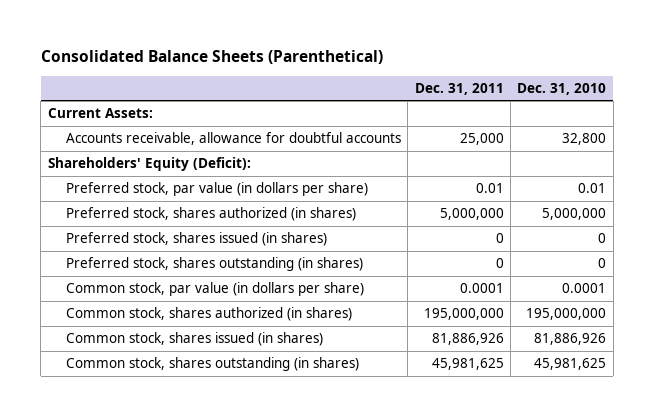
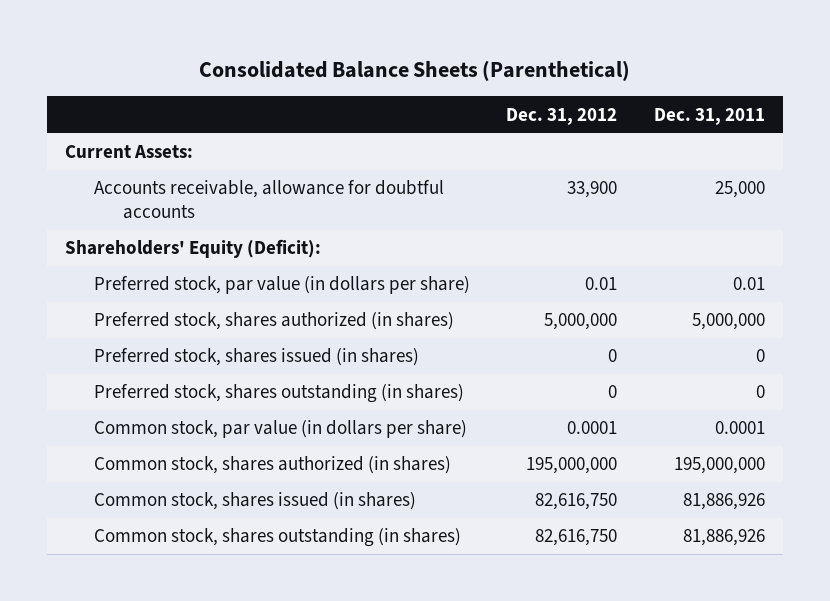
[517,82,607,95] Dec. 31, 2010 -> none
none -> [506,107,618,125] Dec. 31, 2012
[431,358,504,371] 45,981,625 -> [682,529,765,547] 81,886,926

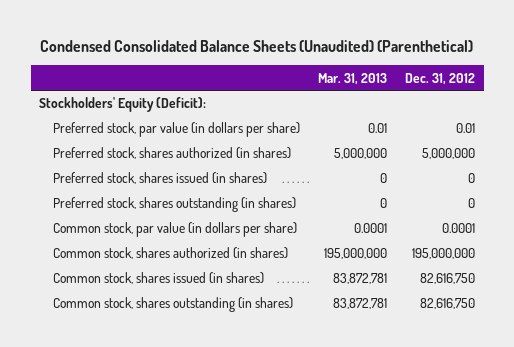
[198,60,630,82] Consolidated Balance Sheets (Parenthetical) -> [40,39,474,52] Condensed Consolidated Balance Sheets (Unaudited) (Parenthetical)
[653,107,765,125] Dec. 31, 2011 -> none
none -> [318,72,388,85] Mar. 31, 2013
[65,145,194,159] Current Assets: -> none
[94,180,445,220] Accounts receivable, allowance for doubtful accounts -> none
[65,239,322,259] Shareholders' Equity (Deficit): -> [39,97,207,113] Stockholders' Equity (Deficit):

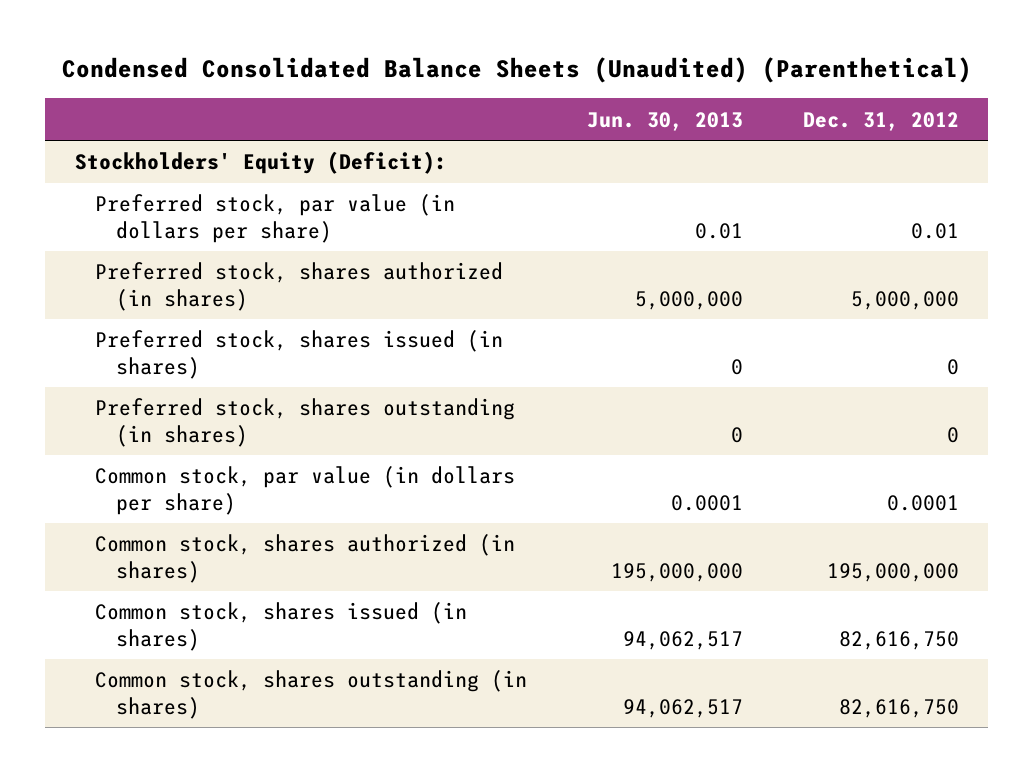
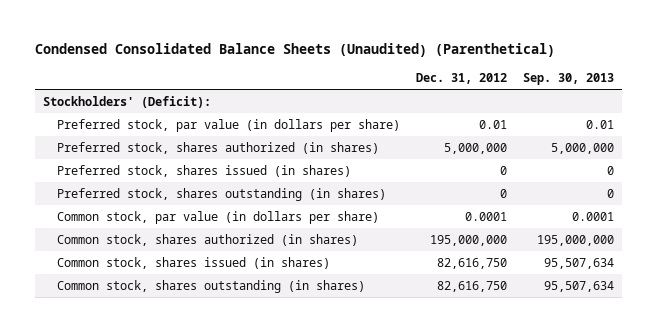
[586,111,743,131] Jun. 30, 2013 -> none
none -> [522,72,614,85] Sep. 30, 2013
[74,151,447,175] Stockholders' Equity (Deficit): -> [43,95,212,108] Stockholders' (Deficit):

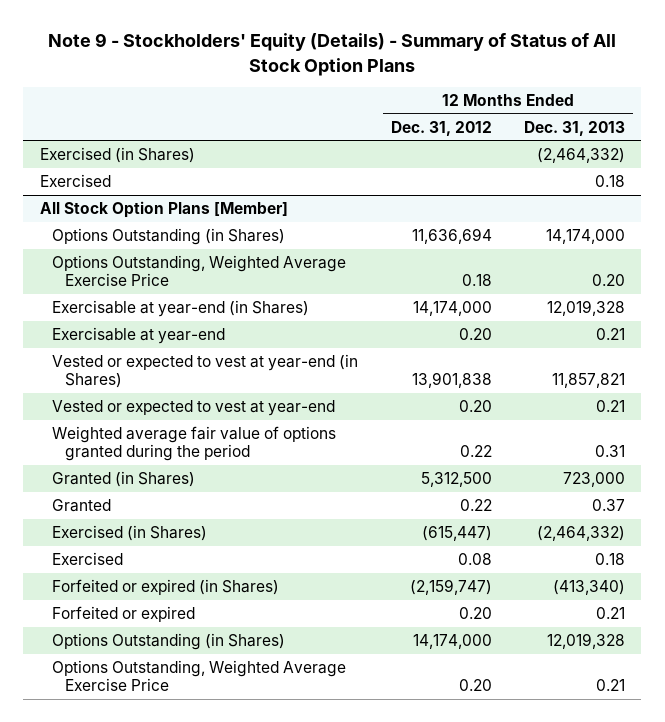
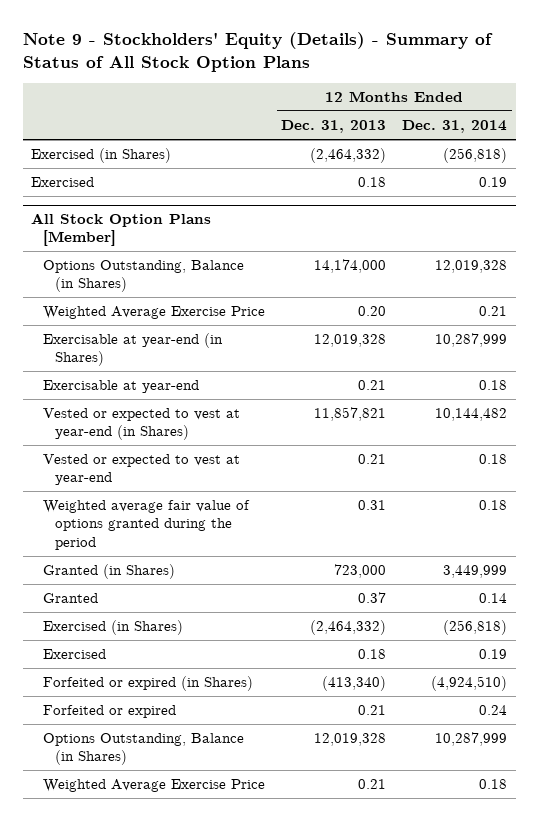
[390,120,492,136] Dec. 31, 2012 -> none
none -> [402,120,508,134] Dec. 31, 2014
[52,228,286,246] Options Outstanding (in Shares) -> [42,260,244,293] Options Outstanding, Balance (in Shares)
[52,255,347,287] Options Outstanding, Weighted Average Exercise Price -> [42,306,265,320] Weighted Average Exercise Price
[52,633,286,651] Options Outstanding (in Shares) -> [42,733,244,766] Options Outstanding, Balance (in Shares)
[52,660,347,692] Options Outstanding, Weighted Average Exercise Price -> [42,779,265,793] Weighted Average Exercise Price

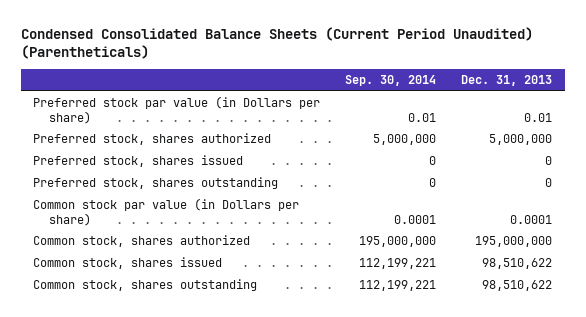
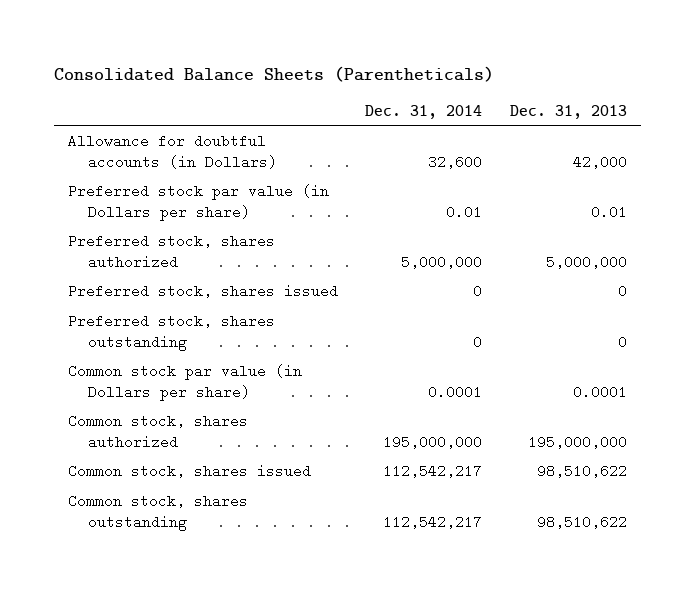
[20,27,533,60] Condensed Consolidated Balance Sheets (Current Period Unaudited) (Parentheticals) -> [54,65,495,82] Consolidated Balance Sheets (Parentheticals)
[345,75,437,87] Sep. 30, 2014 -> none
none -> [365,104,483,119] Dec. 31, 2014
none -> [68,133,277,169] Allowance for doubtful accounts (in Dollars)

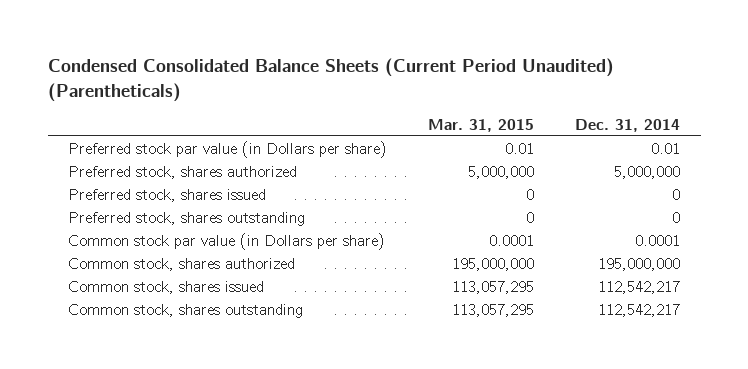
[54,65,495,82] Consolidated Balance Sheets (Parentheticals) -> [47,58,614,102] Condensed Consolidated Balance Sheets (Current Period Unaudited) (Parentheticals)
[509,104,627,119] Dec. 31, 2013 -> none
none -> [428,118,535,132] Mar. 31, 2015
[68,133,277,169] Allowance for doubtful accounts (in Dollars) -> none

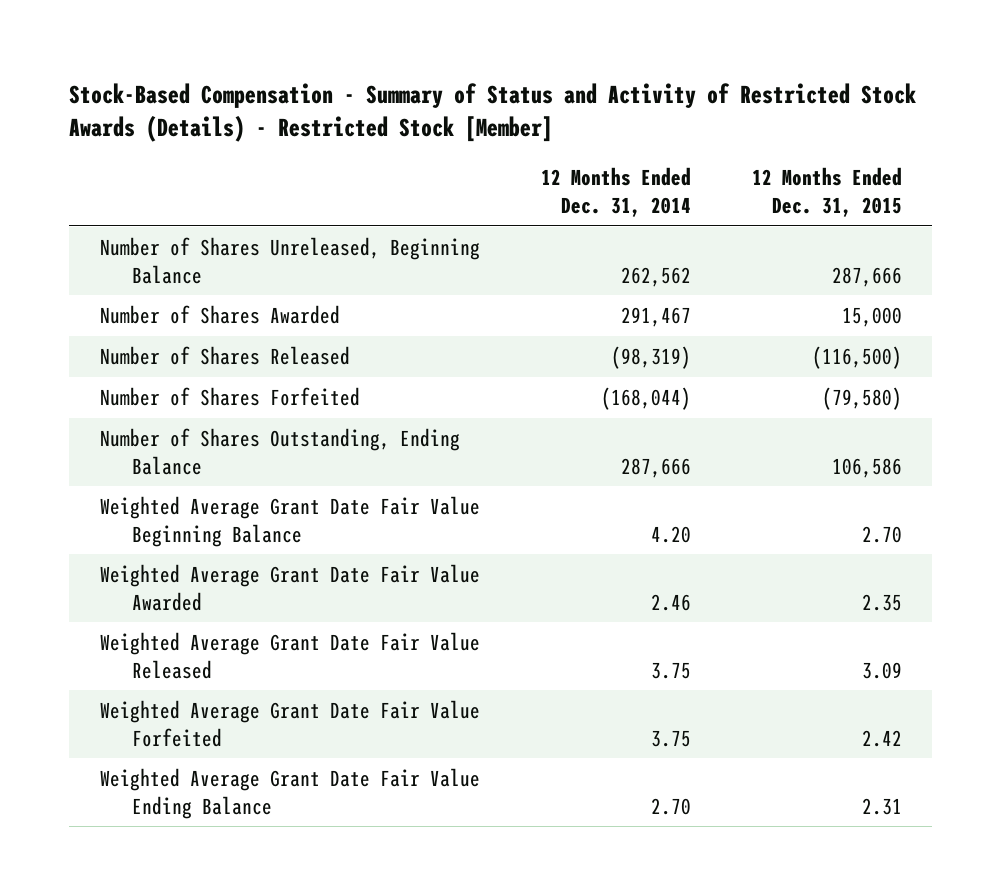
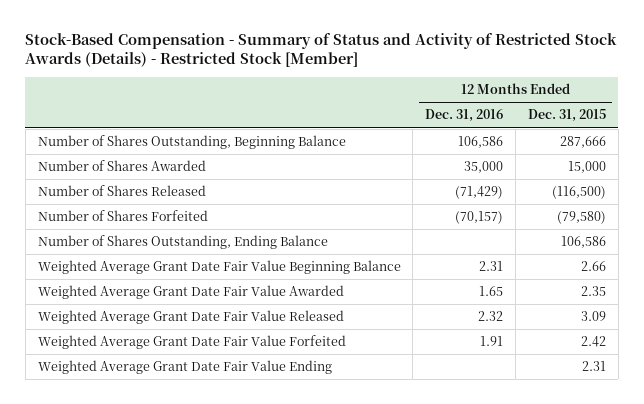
[540,167,691,217] 12 Months Ended Dec. 31, 2014 -> none
none -> [425,109,504,123] Dec. 31, 2016
[99,236,480,284] Number of Shares Unreleased, Beginning Balance -> [37,135,346,150] Number of Shares Outstanding, Beginning Balance
[861,525,902,543] 2.70 -> [580,261,606,272] 2.66
[99,767,480,819] Weighted Average Grant Date Fair Value Ending Balance -> [37,360,332,375] Weighted Average Grant Date Fair Value Ending

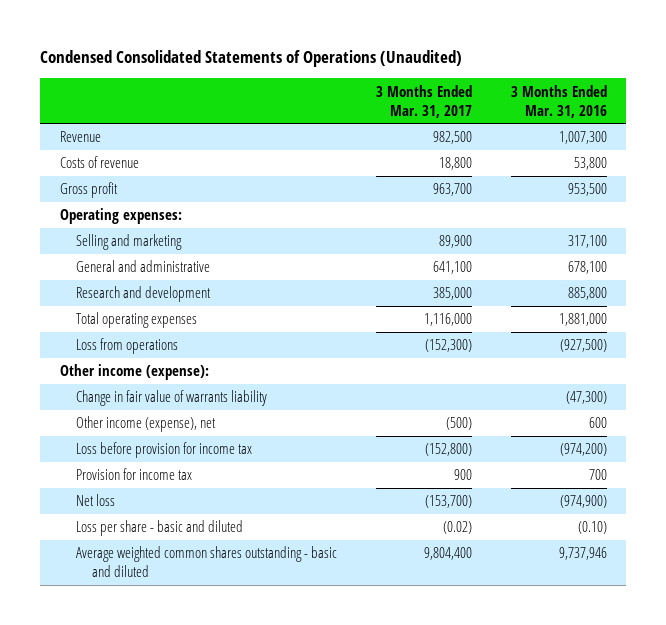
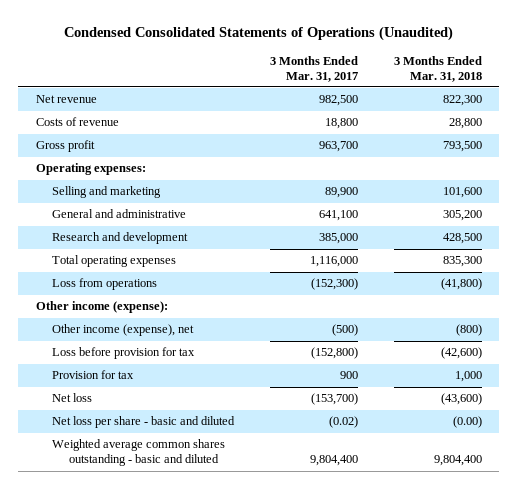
[510,84,607,118] 3 Months Ended Mar. 31, 2016 -> none
none -> [393,55,482,82] 3 Months Ended Mar. 31, 2018
[59,131,101,143] Revenue -> [35,95,97,104] Net revenue
[75,390,267,407] Change in fair value of warrants liability -> none
[75,442,252,459] Loss before provision for income tax -> [52,347,196,360] Loss before provision for tax
[75,468,192,481] Provision for income tax -> [52,370,135,380] Provision for tax
[75,520,243,537] Loss per share - basic and diluted -> [52,416,236,429] Net loss per share - basic and diluted
[75,546,337,578] Average weighted common shares outstanding - basic and diluted -> [52,439,226,467] Weighted average common shares outstanding - basic and diluted

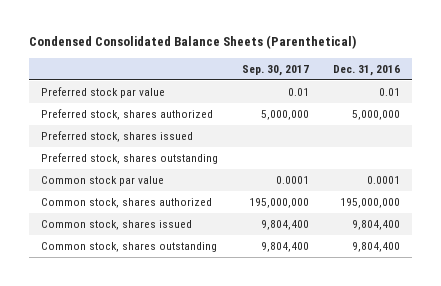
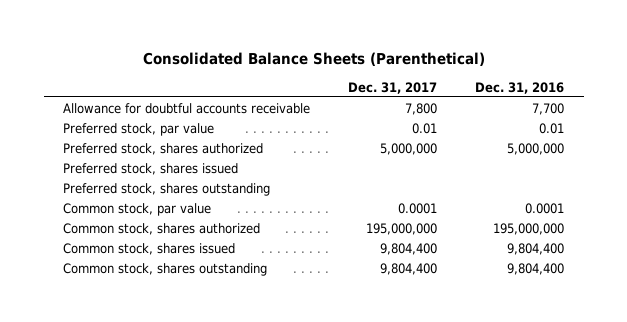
[28,35,356,50] Condensed Consolidated Balance Sheets (Parenthetical) -> [142,51,485,66] Consolidated Balance Sheets (Parenthetical)
[241,64,309,76] Sep. 30, 2017 -> none
none -> [348,81,438,94] Dec. 31, 2017
none -> [62,102,310,114] Allowance for doubtful accounts receivable
[40,87,165,99] Preferred stock par value -> [62,122,214,136] Preferred stock, par value
[40,176,164,187] Common stock par value -> [62,202,211,216] Common stock, par value

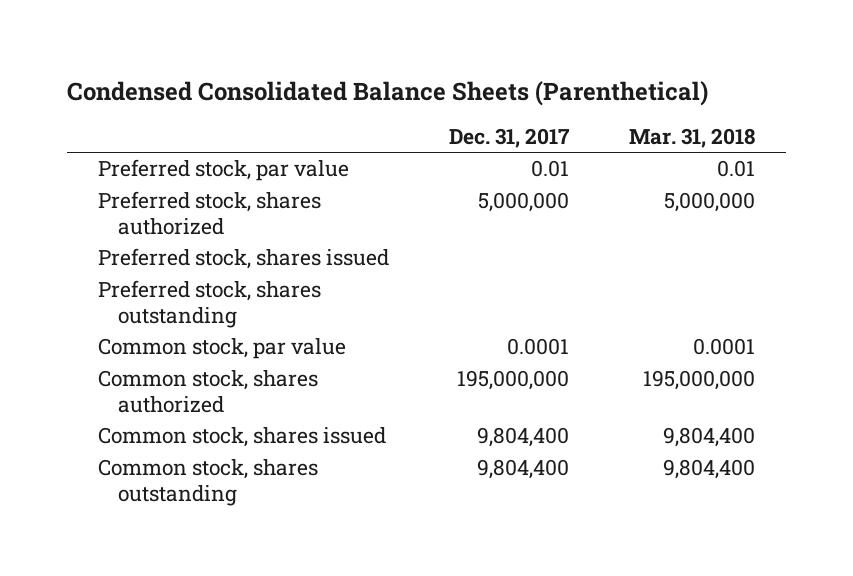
[142,51,485,66] Consolidated Balance Sheets (Parenthetical) -> [67,80,709,106] Condensed Consolidated Balance Sheets (Parenthetical)
[475,81,565,94] Dec. 31, 2016 -> none
none -> [629,127,756,148] Mar. 31, 2018
[62,102,310,114] Allowance for doubtful accounts receivable -> none

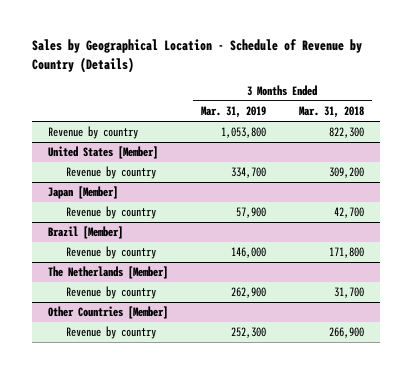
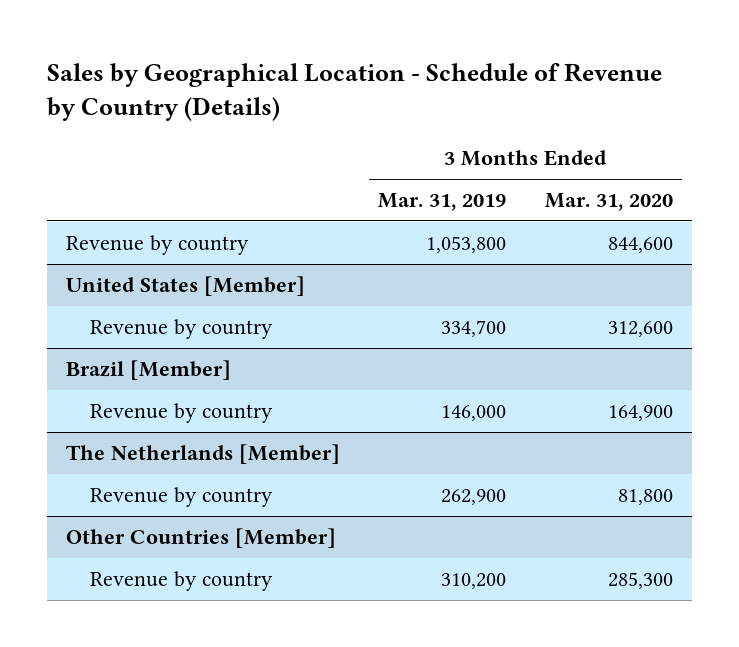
[298,106,364,119] Mar. 31, 2018 -> none
none -> [544,193,673,212] Mar. 31, 2020
[48,186,119,200] Japan [Member] -> none
[65,206,156,220] Revenue by country -> none
[231,327,267,339] 252,300 -> [441,573,507,590] 310,200

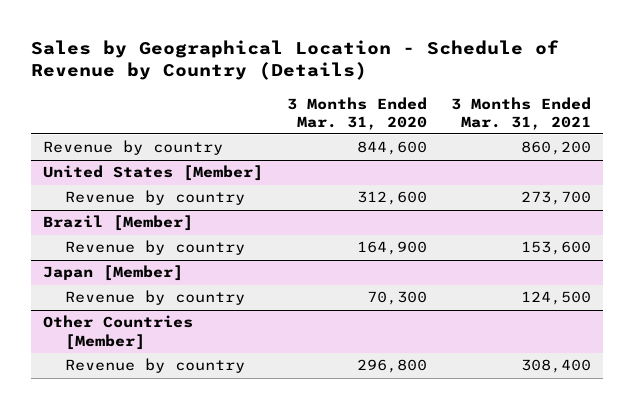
[378,193,507,212] Mar. 31, 2019 -> none
none -> [451,96,592,130] 3 Months Ended Mar. 31, 2021
[66,444,341,465] The Netherlands [Member] -> none
none -> [43,265,184,282] Japan [Member]
[617,489,673,506] 81,800 -> [367,291,428,306] 70,300
[607,572,673,590] 285,300 -> [357,359,428,374] 296,800

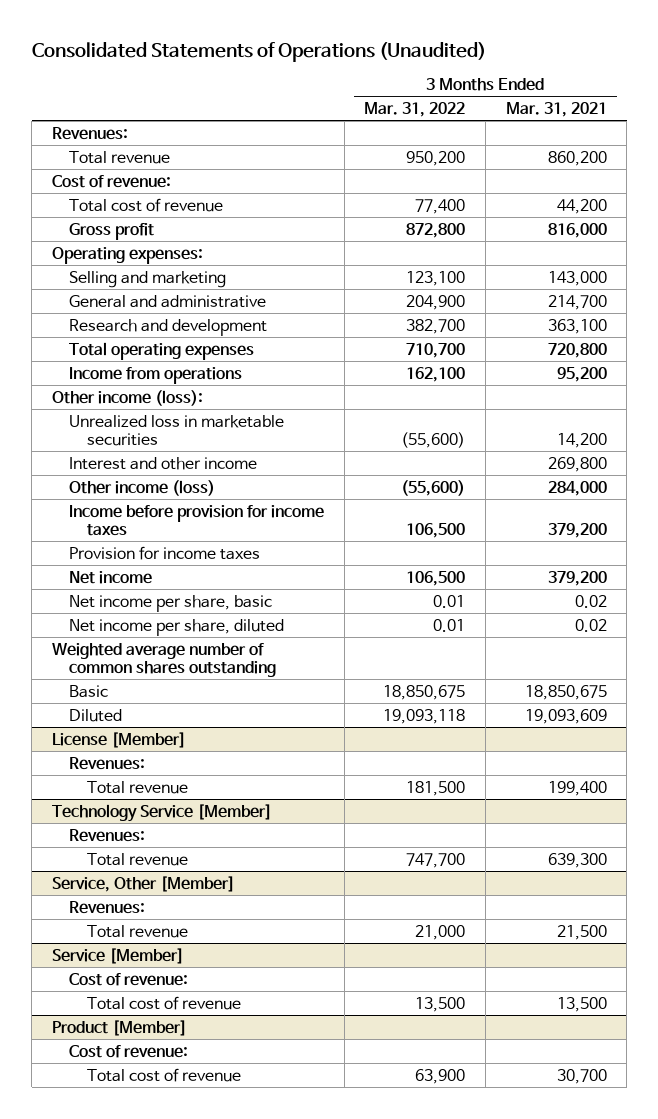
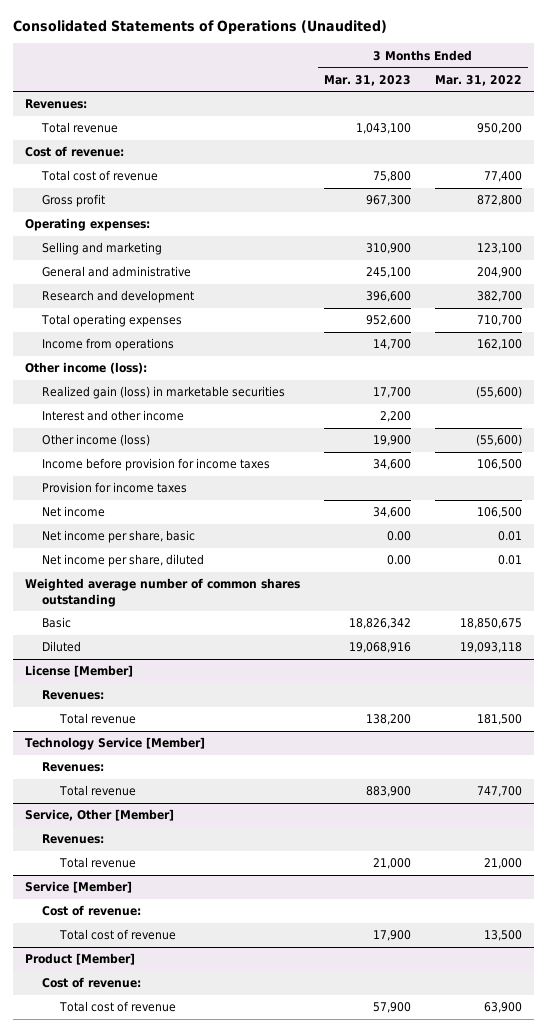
[505,102,607,118] Mar. 31, 2021 -> none
none -> [323,74,411,86] Mar. 31, 2023
[69,414,285,447] Unrealized loss in marketable securities -> [42,386,286,400] Realized gain (loss) in marketable securities

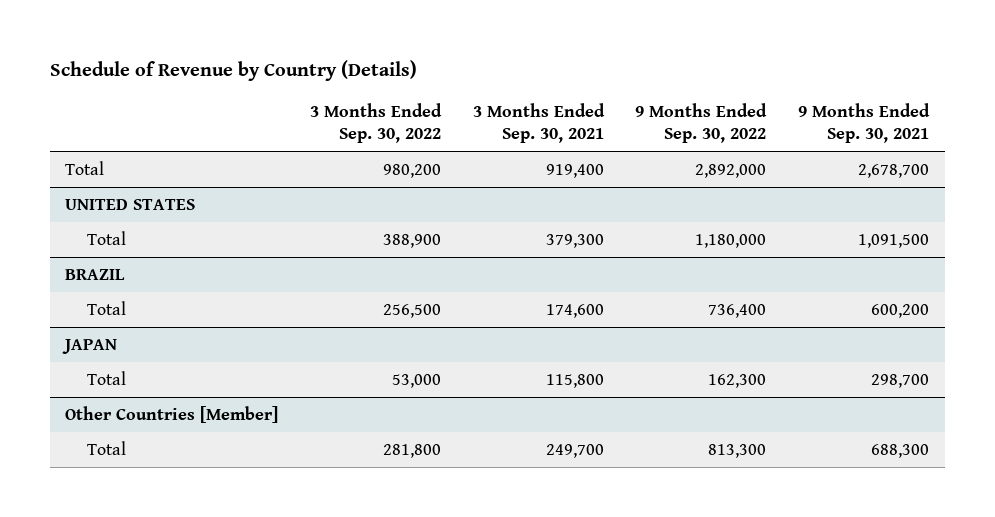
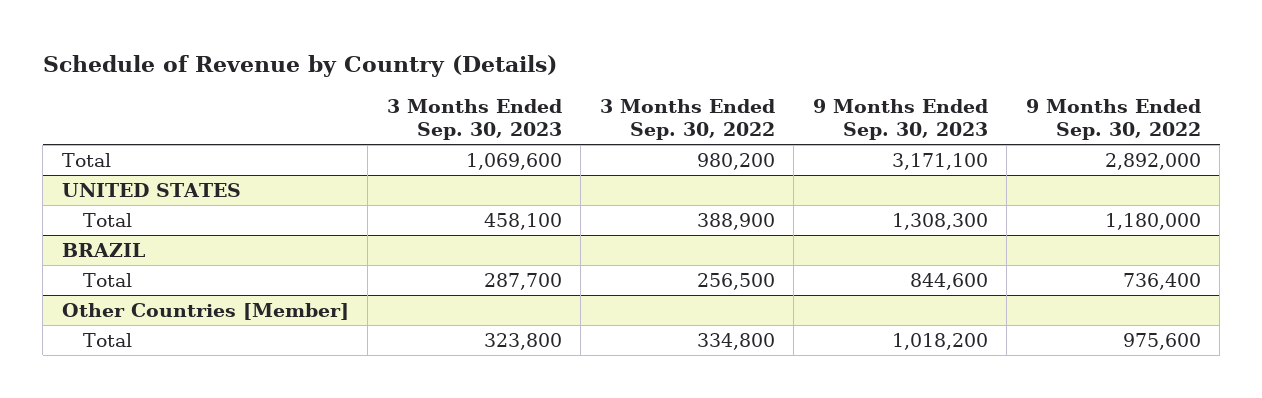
[472,102,605,144] 3 Months Ended Sep. 30, 2021 -> none
[798,102,931,144] 9 Months Ended Sep. 30, 2021 -> none
none -> [386,99,562,140] 3 Months Ended Sep. 30, 2023
none -> [812,99,988,140] 9 Months Ended Sep. 30, 2023
[62,338,118,354] JAPAN -> none
[87,370,127,385] Total -> none
[383,443,442,458] 281,800 -> [696,333,775,351] 334,800
[708,443,767,458] 813,300 -> [1122,333,1201,351] 975,600

